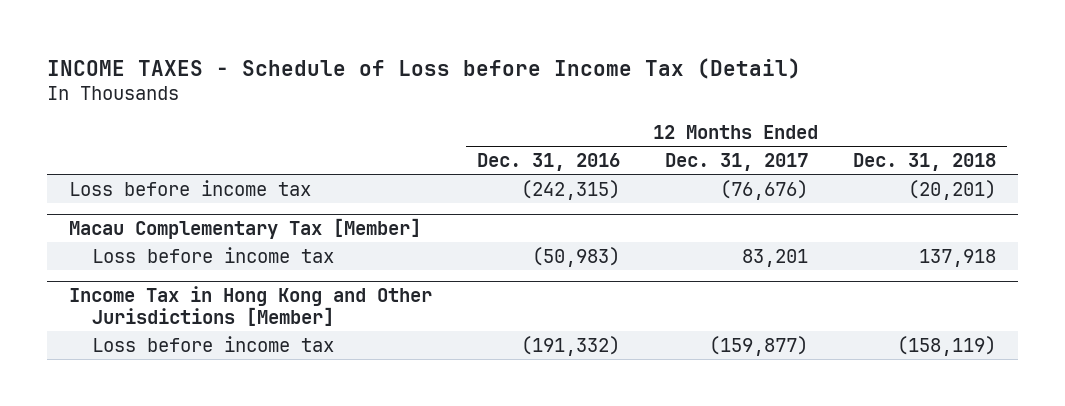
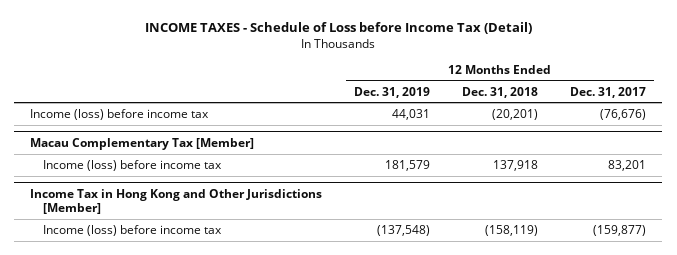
[477,153,621,172] Dec. 31, 2016 -> none
none -> [354,86,431,98] Dec. 31, 2019
[69,179,312,196] Loss before income tax -> [30,108,210,120] Income (loss) before income tax
[92,246,335,263] Loss before income tax -> [43,159,223,171] Income (loss) before income tax
[92,335,335,352] Loss before income tax -> [43,224,223,236] Income (loss) before income tax

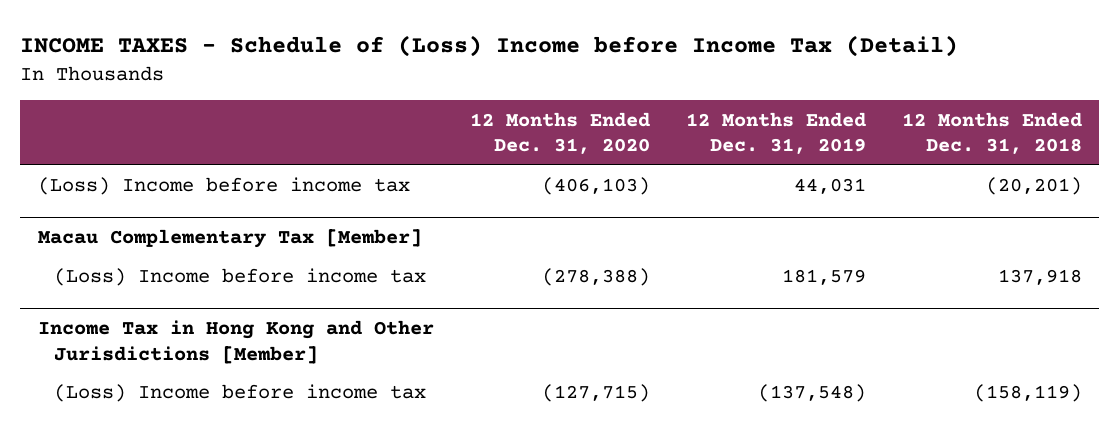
[145,22,533,35] INCOME TAXES - Schedule of Loss before Income Tax (Detail) -> [20,35,959,58] INCOME TAXES - Schedule of (Loss) Income before Income Tax (Detail)
[570,86,647,98] Dec. 31, 2017 -> none
none -> [470,111,651,155] 12 Months Ended Dec. 31, 2020
[30,108,210,120] Income (loss) before income tax -> [38,177,411,196] (Loss) Income before income tax
[43,159,223,171] Income (loss) before income tax -> [53,268,426,287] (Loss) Income before income tax
[43,224,223,236] Income (loss) before income tax -> [53,384,426,403] (Loss) Income before income tax

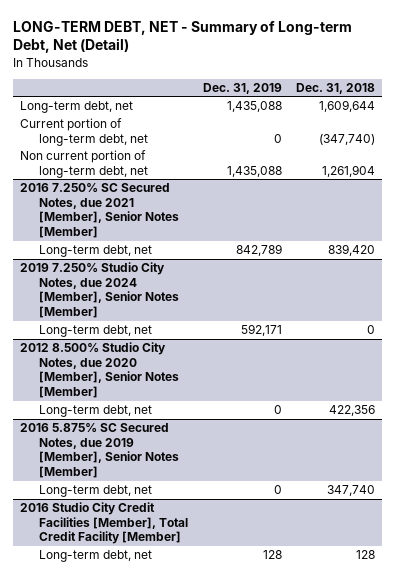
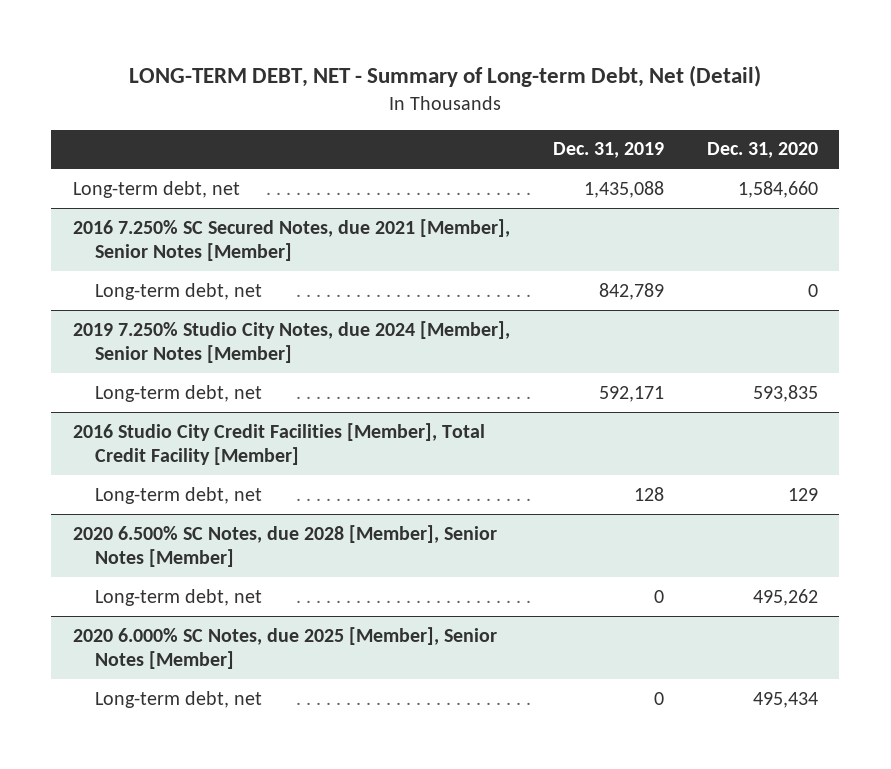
[295,82,375,94] Dec. 31, 2018 -> none
none -> [706,142,818,159] Dec. 31, 2020
[20,118,149,146] Current portion of long-term debt, net -> none
[20,150,149,178] Non current portion of long-term debt, net -> none
[20,342,180,399] 2012 8.500% Studio City Notes, due 2020 [Member], Senior Notes [Member] -> none
[39,405,153,418] Long-term debt, net -> none
[20,423,180,479] 2016 5.875% SC Secured Notes, due 2019 [Member], Senior Notes [Member] -> none
[39,485,153,498] Long-term debt, net -> none
none -> [72,524,497,567] 2020 6.500% SC Notes, due 2028 [Member], Senior Notes [Member]
none -> [95,588,263,606] Long-term debt, net
none -> [72,626,497,669] 2020 6.000% SC Notes, due 2025 [Member], Senior Notes [Member]
none -> [95,690,263,708] Long-term debt, net

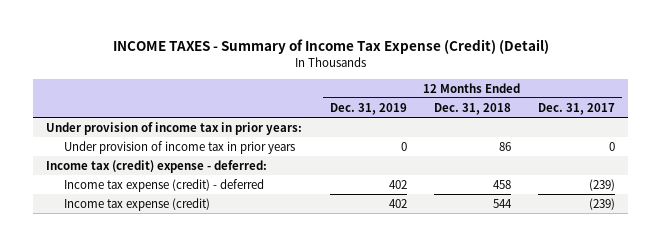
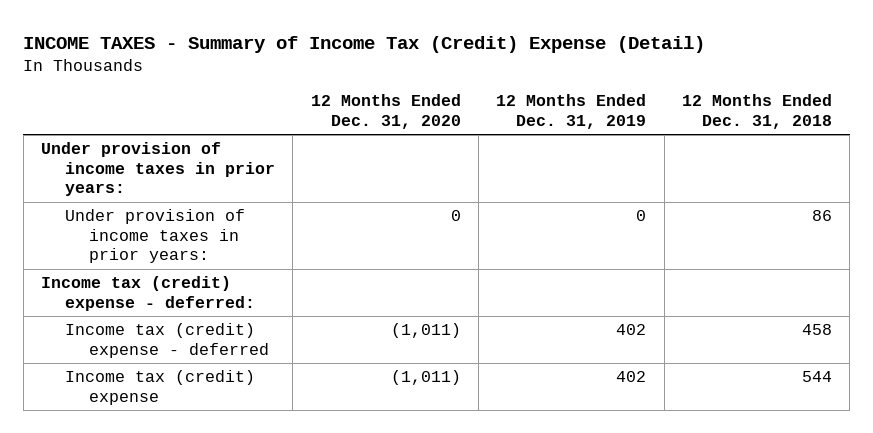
[112,39,549,55] INCOME TAXES - Summary of Income Tax Expense (Credit) (Detail) -> [23,35,706,53] INCOME TAXES - Summary of Income Tax (Credit) Expense (Detail)
[537,102,615,115] Dec. 31, 2017 -> none
none -> [310,94,461,129] 12 Months Ended Dec. 31, 2020
[46,121,303,135] Under provision of income tax in prior years: -> [41,142,275,197] Under provision of income taxes in prior years:
[63,140,295,154] Under provision of income tax in prior years -> [64,209,245,264] Under provision of income taxes in prior years:
[63,178,264,192] Income tax expense (credit) - deferred -> [64,323,269,358] Income tax (credit) expense - deferred
[63,197,210,211] Income tax expense (credit) -> [64,370,255,405] Income tax (credit) expense

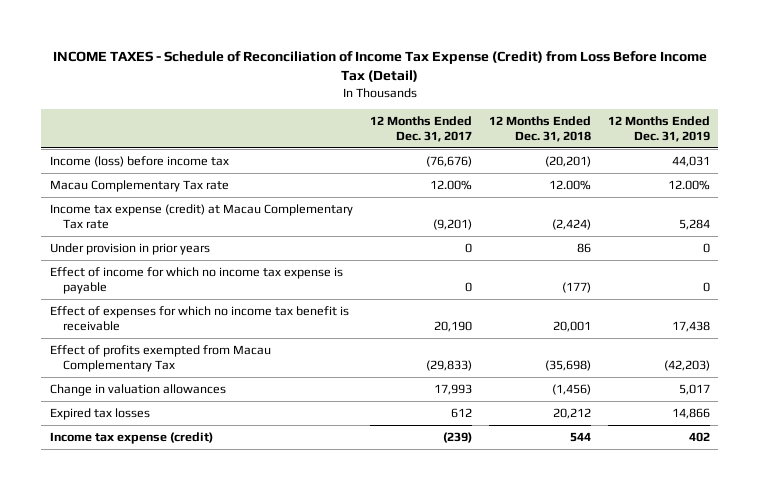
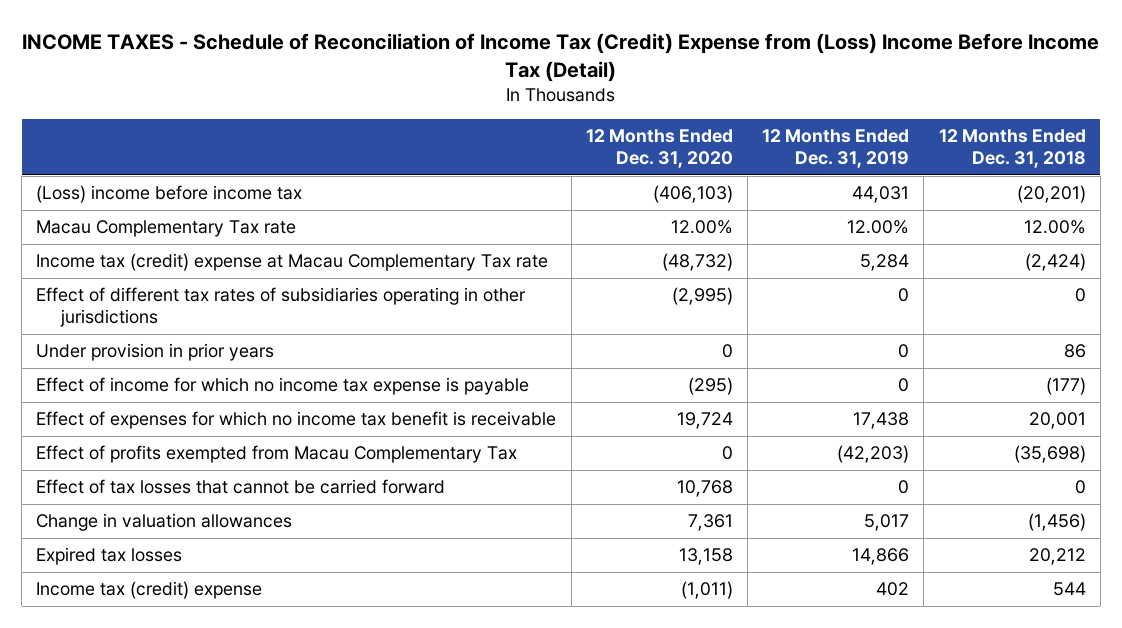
[52,50,707,82] INCOME TAXES - Schedule of Reconciliation of Income Tax Expense (Credit) from Loss Before Income Tax (Detail) -> [21,33,1099,82] INCOME TAXES - Schedule of Reconciliation of Income Tax (Credit) Expense from (Loss) Income Before Income Tax (Detail)
[369,115,472,142] 12 Months Ended Dec. 31, 2017 -> none
none -> [585,129,733,169] 12 Months Ended Dec. 31, 2020
[49,155,229,167] Income (loss) before income tax -> [36,185,303,204] (Loss) income before income tax
[49,203,353,230] Income tax expense (credit) at Macau Complementary Tax rate -> [36,253,549,272] Income tax (credit) expense at Macau Complementary Tax rate
none -> [36,287,527,328] Effect of different tax rates of subsidiaries operating in other jurisdictions
none -> [36,479,446,495] Effect of tax losses that cannot be carried forward
[49,431,213,444] Income tax expense (credit) -> [36,581,263,600] Income tax (credit) expense

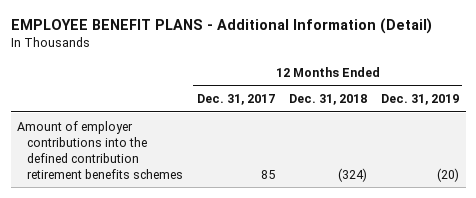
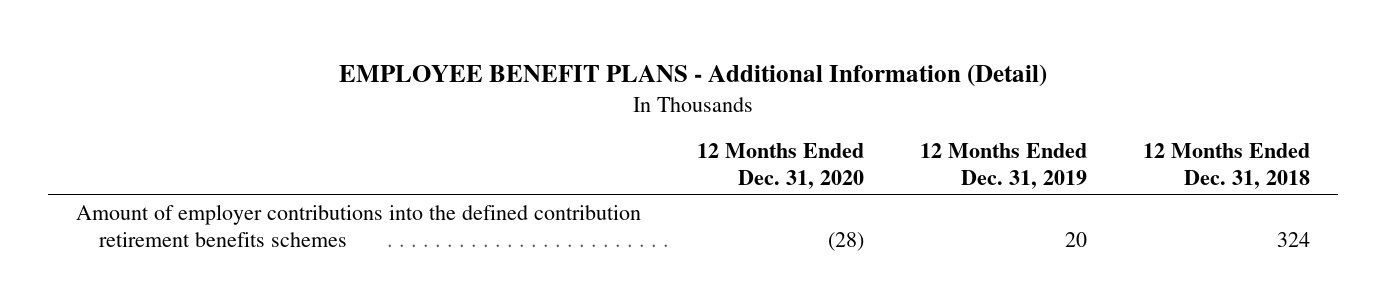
[196,94,275,106] Dec. 31, 2017 -> none
none -> [696,142,864,189] 12 Months Ended Dec. 31, 2020
[337,167,367,182] (324) -> [1276,232,1310,248] 324
[436,167,459,182] (20) -> [1064,232,1087,248] 20

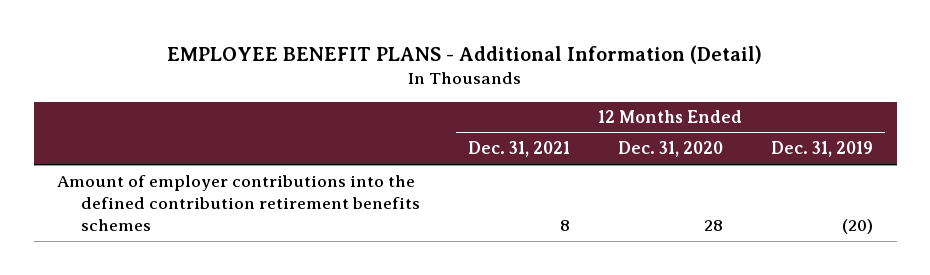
[1142,142,1310,189] 12 Months Ended Dec. 31, 2018 -> none
none -> [467,141,570,158] Dec. 31, 2021
[827,232,864,252] (28) -> [703,220,723,232] 28
[1064,232,1087,248] 20 -> [841,219,873,235] (20)

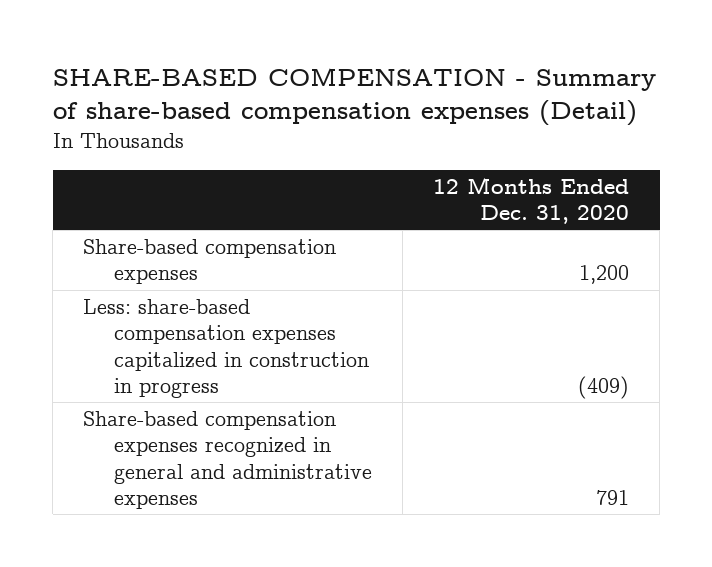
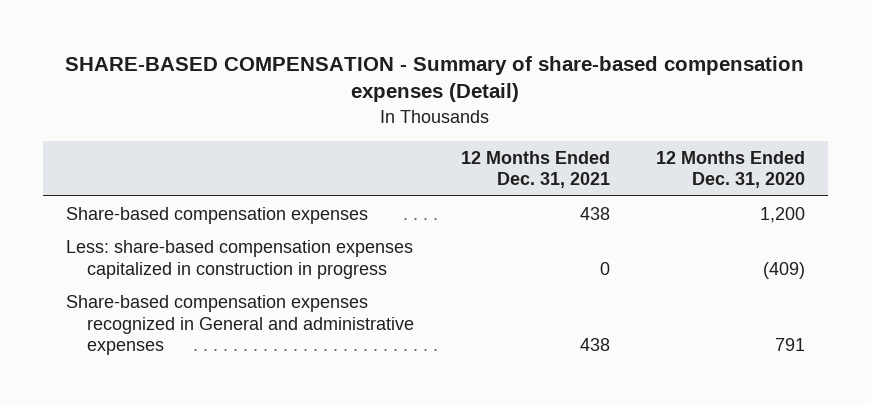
none -> [460,150,610,189] 12 Months Ended Dec. 31, 2021
[83,410,372,510] Share-based compensation expenses recognized in general and administrative expenses -> [65,294,415,356] Share-based compensation expenses recognized in General and administrative expenses

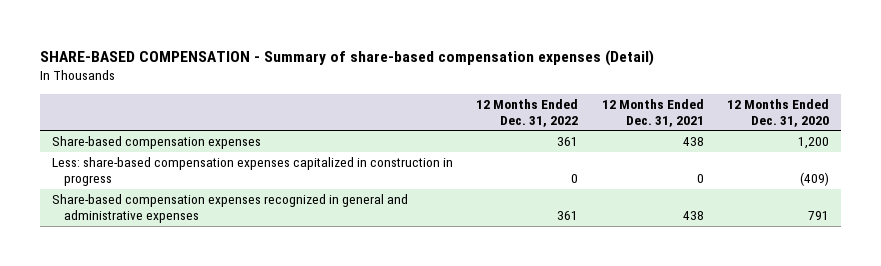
none -> [476,99,579,127] 12 Months Ended Dec. 31, 2022
[65,294,415,356] Share-based compensation expenses recognized in General and administrative expenses -> [51,194,408,224] Share-based compensation expenses recognized in general and administrative expenses

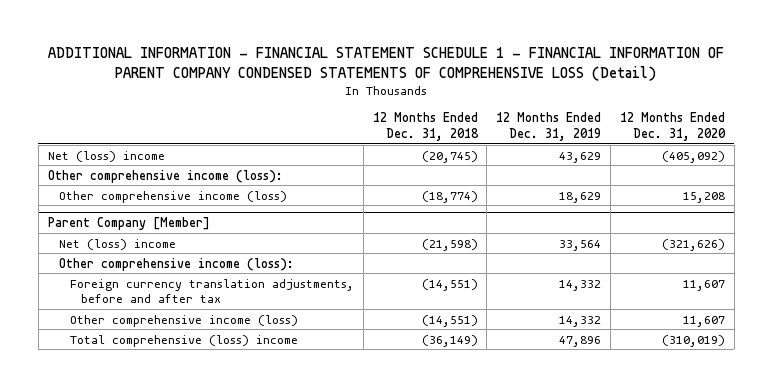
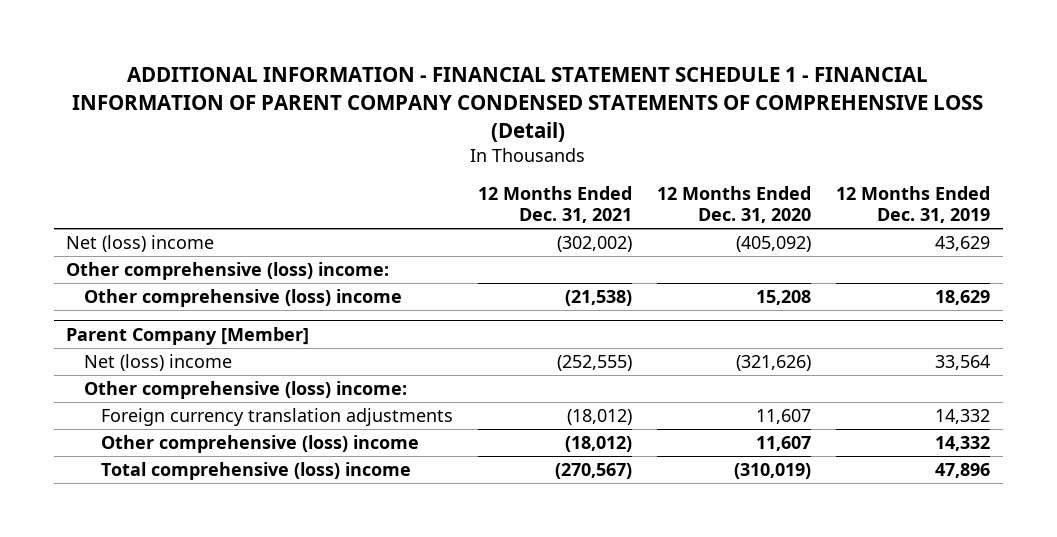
[372,112,479,141] 12 Months Ended Dec. 31, 2018 -> none
none -> [478,186,633,224] 12 Months Ended Dec. 31, 2021
[47,169,283,183] Other comprehensive income (loss): -> [66,262,390,281] Other comprehensive (loss) income:
[58,190,287,203] Other comprehensive income (loss) -> [83,289,402,308] Other comprehensive (loss) income
[58,257,294,271] Other comprehensive income (loss): -> [83,381,407,400] Other comprehensive (loss) income:
[70,278,355,304] Foreign currency translation adjustments, before and after tax -> [100,408,453,427] Foreign currency translation adjustments
[70,314,299,327] Other comprehensive income (loss) -> [100,435,419,454] Other comprehensive (loss) income

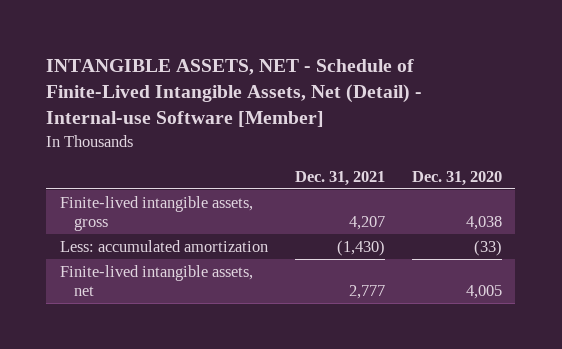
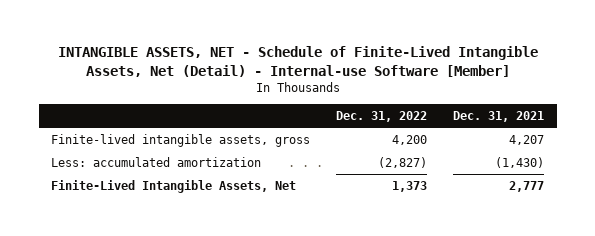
[411,170,502,186] Dec. 31, 2020 -> none
none -> [336,111,428,123] Dec. 31, 2022
[59,264,253,297] Finite-lived intangible assets, net -> [51,179,297,193] Finite-Lived Intangible Assets, Net

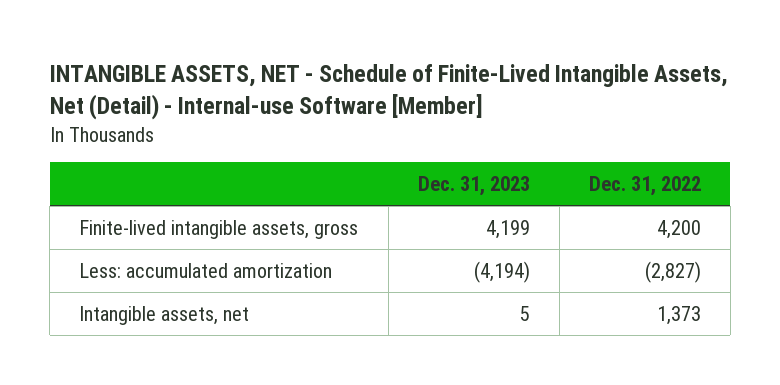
[452,111,544,123] Dec. 31, 2021 -> none
none -> [417,175,530,196] Dec. 31, 2023
[51,179,297,193] Finite-Lived Intangible Assets, Net -> [79,305,250,325] Intangible assets, net

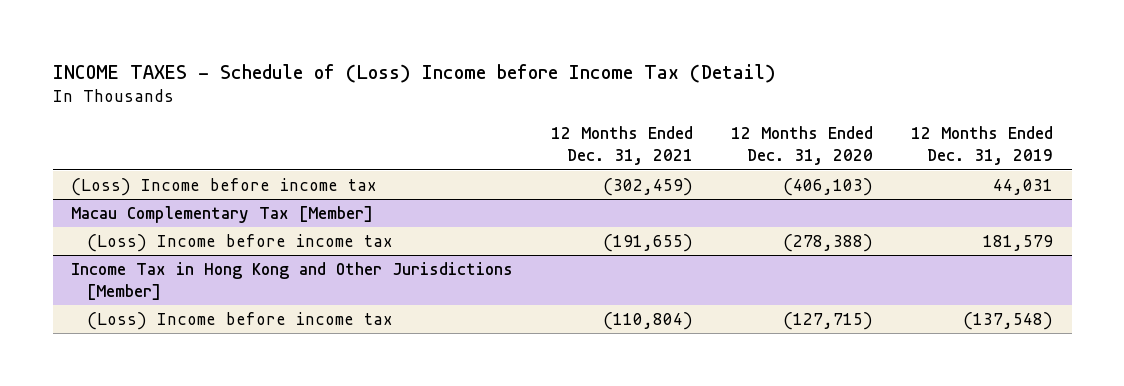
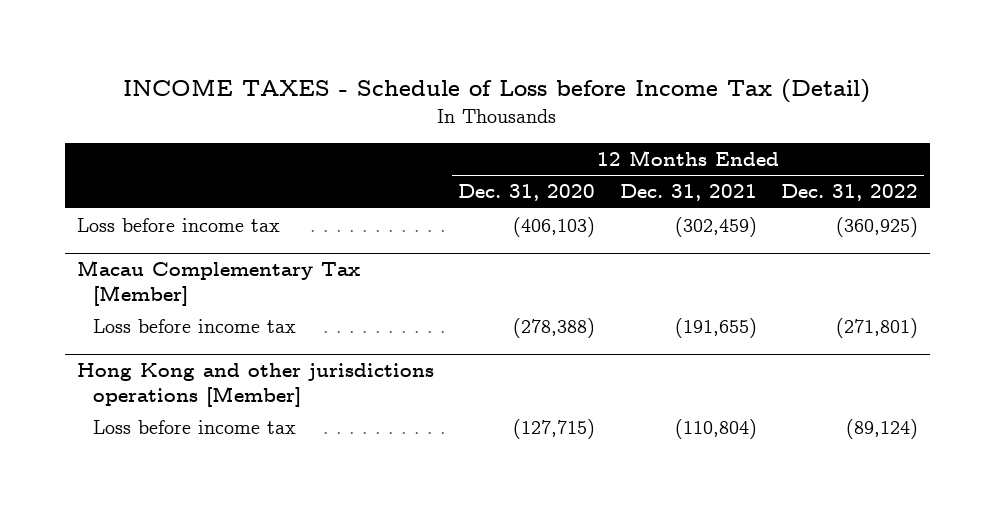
[52,64,776,84] INCOME TAXES - Schedule of (Loss) Income before Income Tax (Detail) -> [123,79,871,104] INCOME TAXES - Schedule of Loss before Income Tax (Detail)
[910,126,1053,166] 12 Months Ended Dec. 31, 2019 -> none
none -> [780,184,918,202] Dec. 31, 2022
[71,178,378,197] (Loss) Income before income tax -> [77,217,281,232] Loss before income tax
[86,234,393,253] (Loss) Income before income tax -> [93,318,297,333] Loss before income tax
[71,262,514,301] Income Tax in Hong Kong and Other Jurisdictions [Member] -> [77,363,435,408] Hong Kong and other jurisdictions operations [Member]
[86,312,393,331] (Loss) Income before income tax -> [93,419,297,434] Loss before income tax

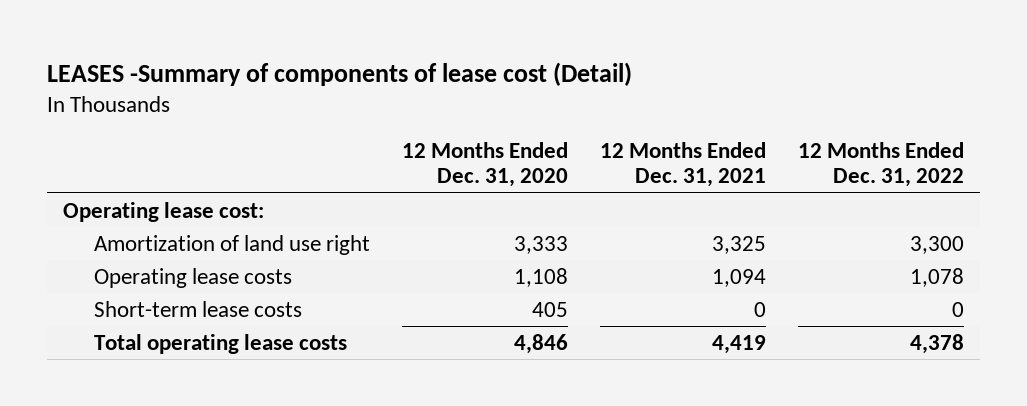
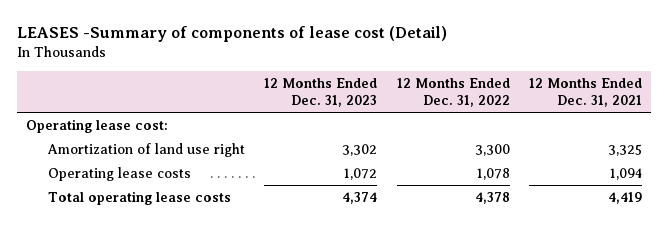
[402,141,569,188] 12 Months Ended Dec. 31, 2020 -> none
none -> [264,77,378,108] 12 Months Ended Dec. 31, 2023
[94,300,303,317] Short-term lease costs -> none

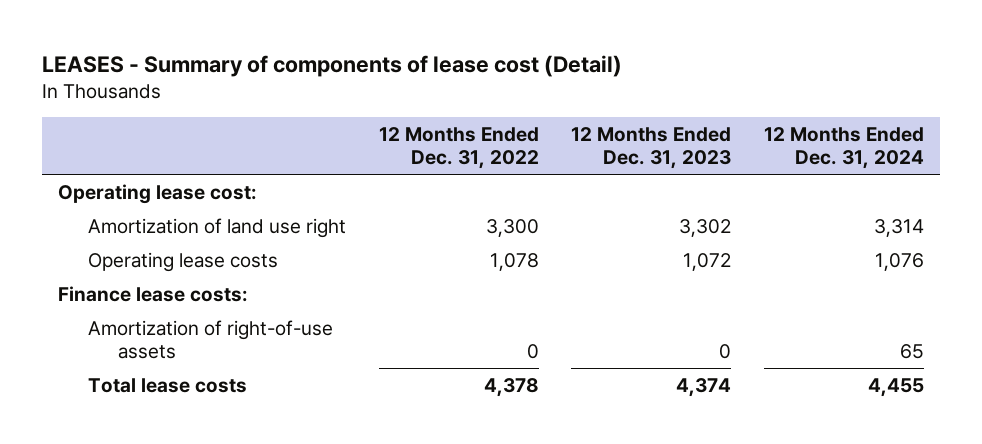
[16,26,447,43] LEASES -Summary of components of lease cost (Detail) -> [41,54,622,77] LEASES - Summary of components of lease cost (Detail)
[528,77,642,108] 12 Months Ended Dec. 31, 2021 -> none
none -> [764,126,925,170] 12 Months Ended Dec. 31, 2024
none -> [58,285,249,302] Finance lease costs:
none -> [88,319,334,360] Amortization of right-of-use assets
[47,190,231,205] Total operating lease costs -> [88,377,248,393] Total lease costs

